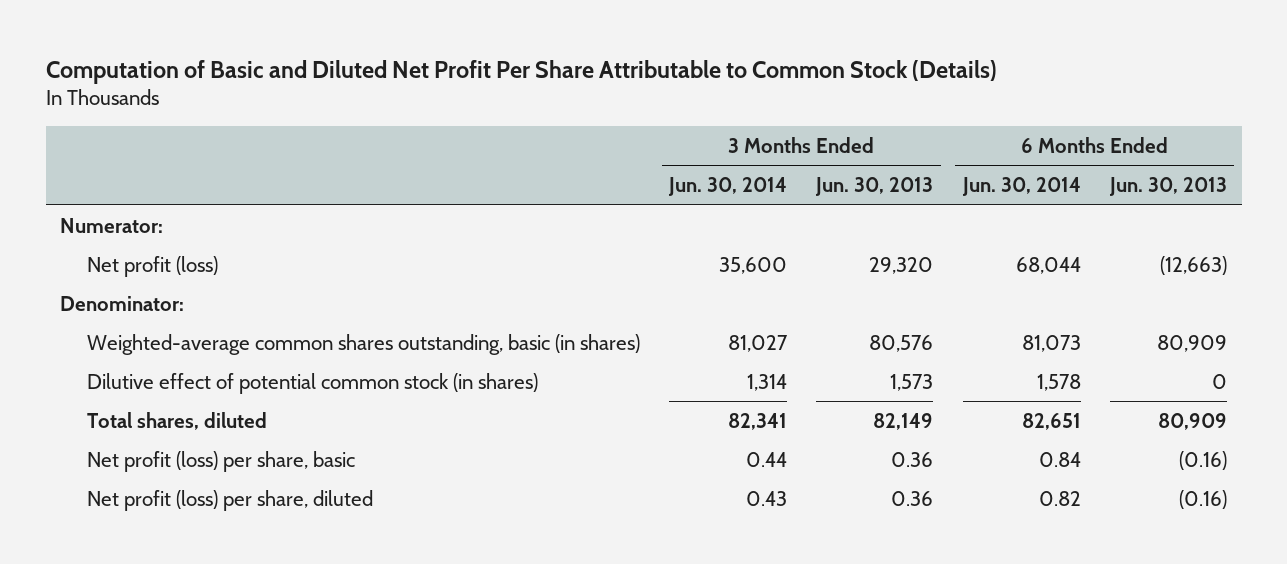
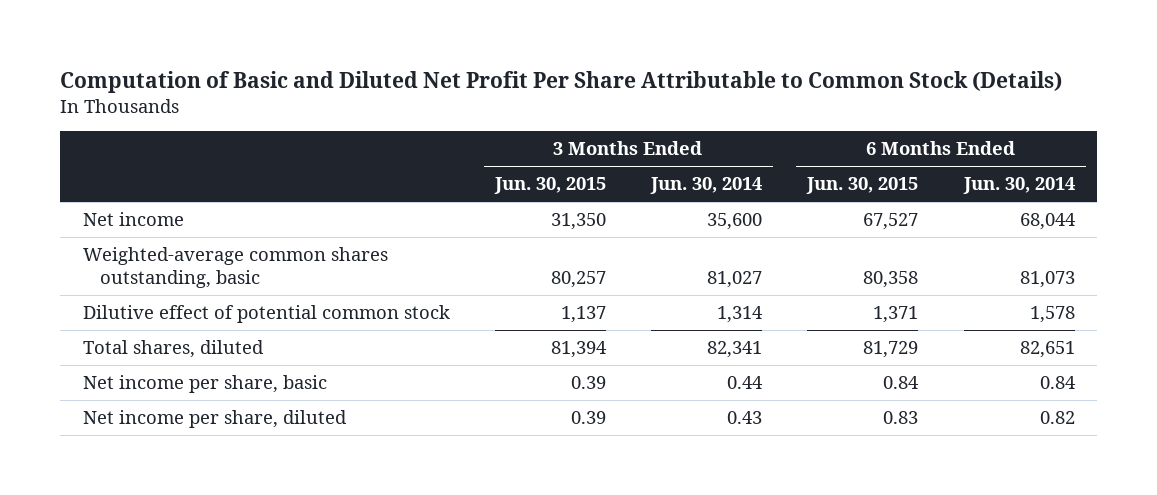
[815,177,934,197] Jun. 30, 2013 -> none
[1108,177,1227,197] Jun. 30, 2013 -> none
none -> [493,177,606,195] Jun. 30, 2015
none -> [806,177,919,195] Jun. 30, 2015
[60,217,164,233] Numerator: -> none
[60,295,185,311] Denominator: -> none
[86,255,218,277] Net profit (loss) -> [82,212,184,227] Net income
[86,333,640,355] Weighted-average common shares outstanding, basic (in shares) -> [82,247,388,288] Weighted-average common shares outstanding, basic
[86,372,538,394] Dilutive effect of potential common stock (in shares) -> [82,305,450,324] Dilutive effect of potential common stock
[86,450,355,472] Net profit (loss) per share, basic -> [82,375,327,394] Net income per share, basic
[86,489,373,511] Net profit (loss) per share, diluted -> [82,410,347,429] Net income per share, diluted

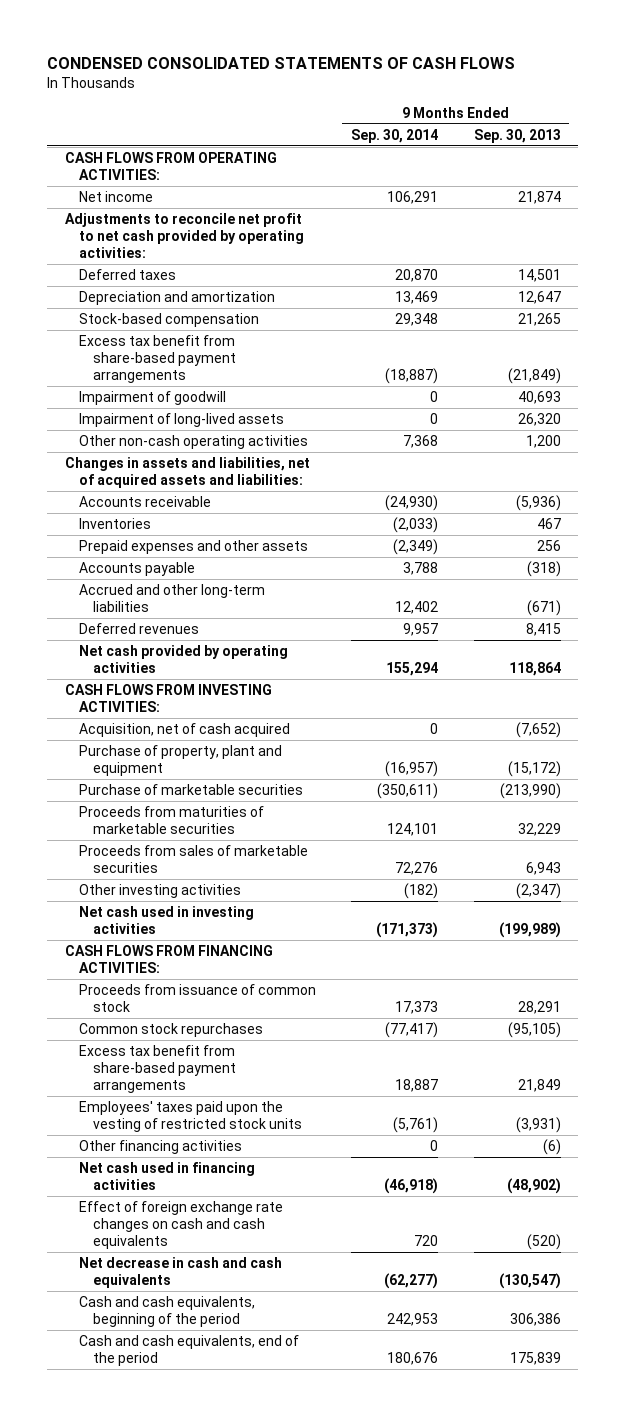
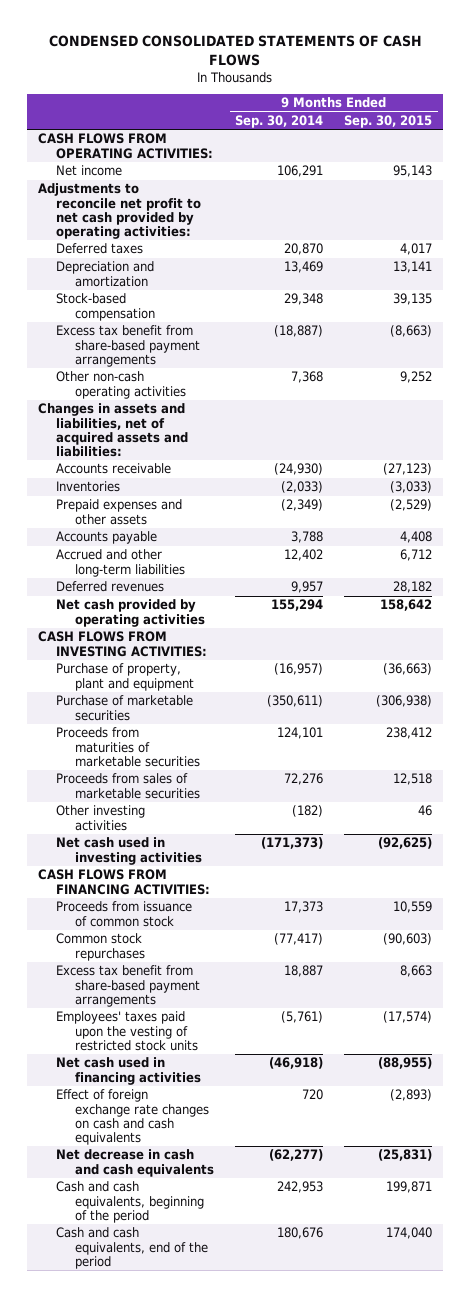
[473,128,561,143] Sep. 30, 2013 -> none
none -> [344,114,433,128] Sep. 30, 2015
[78,390,226,405] Impairment of goodwill -> none
[78,412,284,427] Impairment of long-lived assets -> none
[78,722,290,737] Acquisition, net of cash acquired -> none
[78,1139,242,1154] Other financing activities -> none

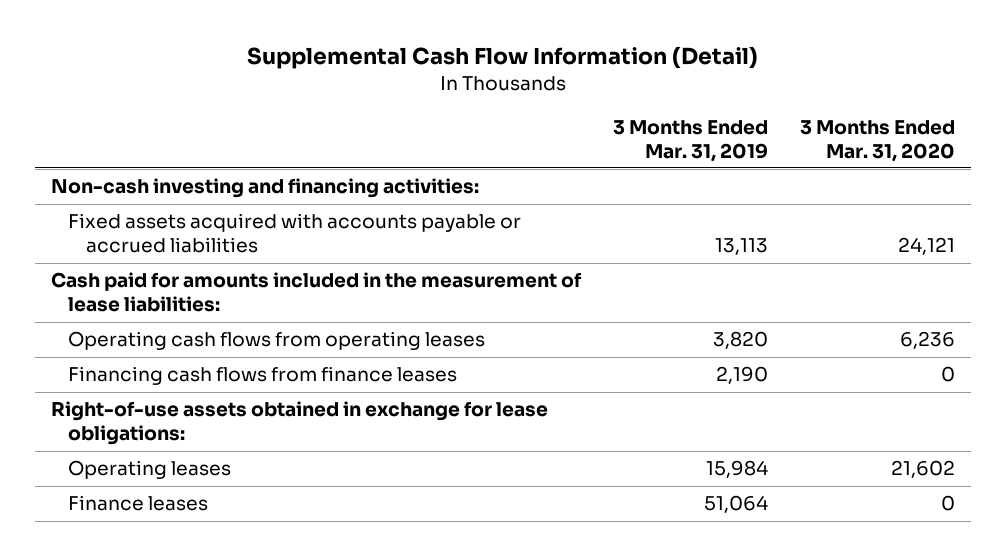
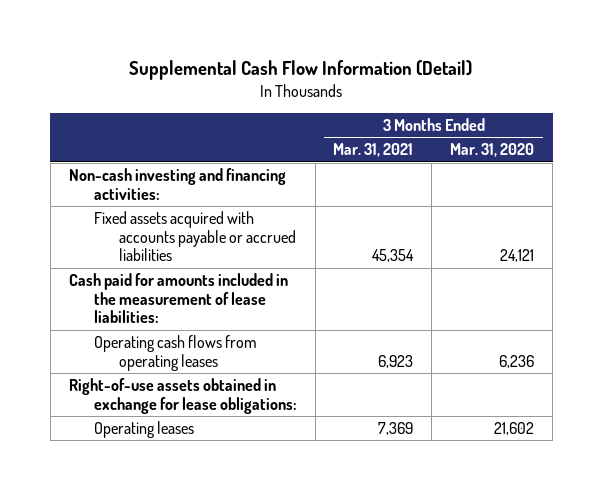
[612,119,768,162] 3 Months Ended Mar. 31, 2019 -> none
none -> [333,143,414,158] Mar. 31, 2021
[68,366,458,386] Financing cash flows from finance leases -> none
[68,495,209,512] Finance leases -> none

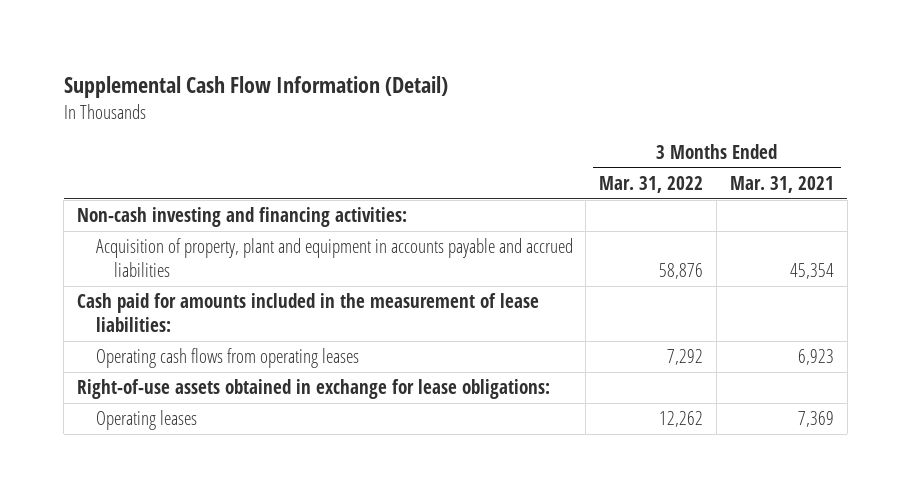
[450,143,535,158] Mar. 31, 2020 -> none
none -> [599,175,704,193] Mar. 31, 2022
[93,211,297,262] Fixed assets acquired with accounts payable or accrued liabilities -> [95,237,573,278] Acquisition of property, plant and equipment in accounts payable and accrued liabilities

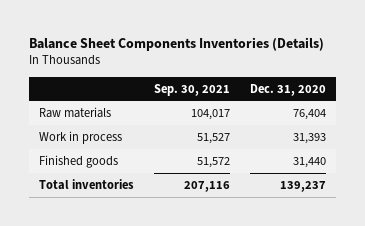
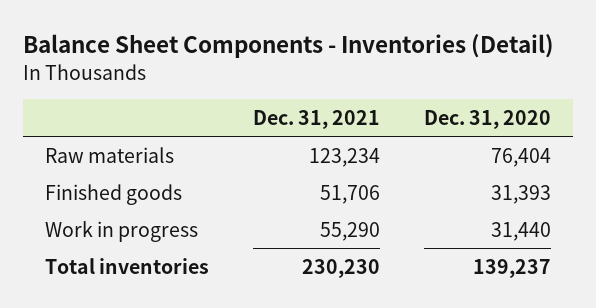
[28,36,324,51] Balance Sheet Components Inventories (Details) -> [23,34,555,59] Balance Sheet Components - Inventories (Detail)
[153,83,230,96] Sep. 30, 2021 -> none
none -> [253,109,381,129] Dec. 31, 2021
[38,130,122,144] Work in process -> [45,183,183,205] Finished goods
[38,154,118,168] Finished goods -> [45,220,199,242] Work in progress

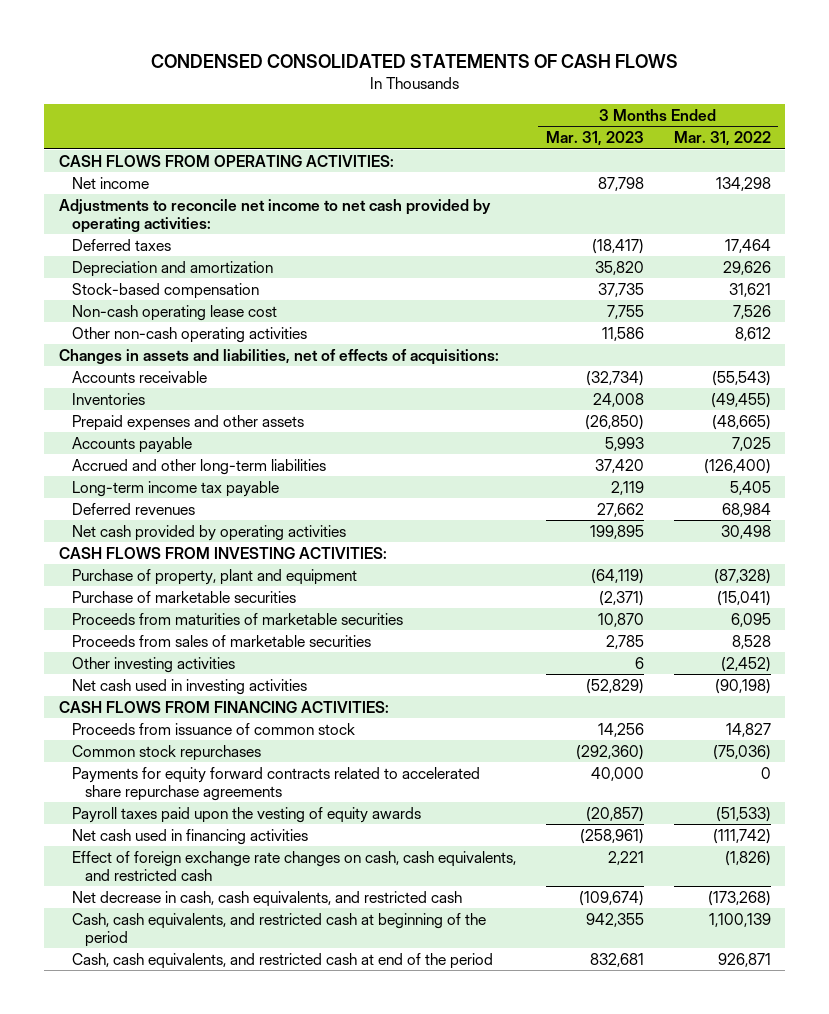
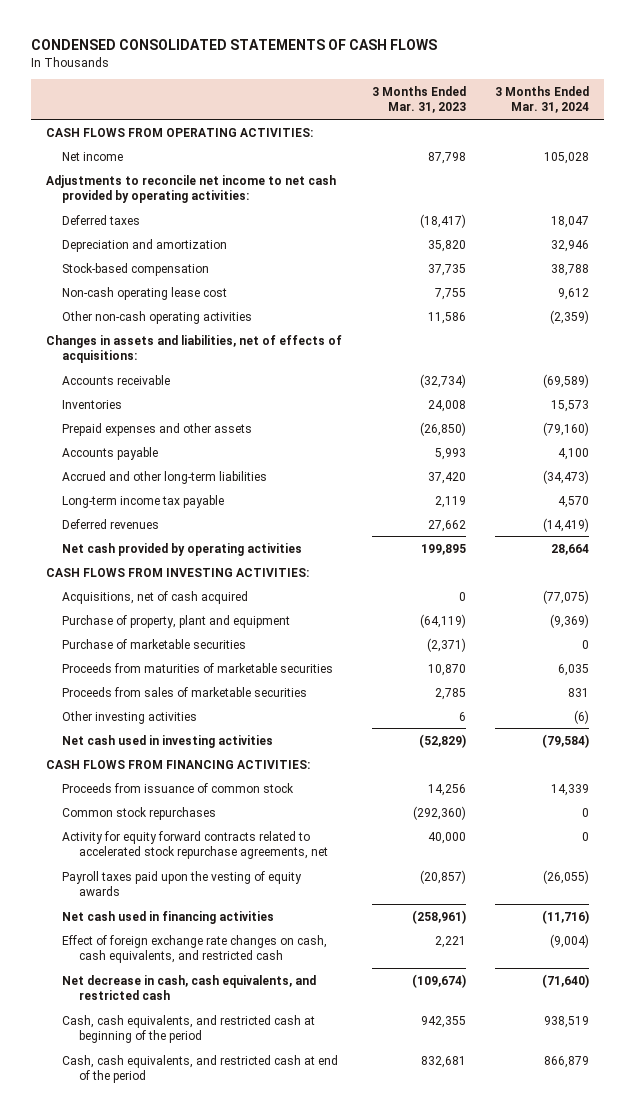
[673,131,771,147] Mar. 31, 2022 -> none
none -> [495,85,590,114] 3 Months Ended Mar. 31, 2024
none -> [62,590,249,604] Acquisitions, net of cash acquired
[71,766,480,801] Payments for equity forward contracts related to accelerated share repurchase agreements -> [62,830,328,860] Activity for equity forward contracts related to accelerated stock repurchase agreements, net

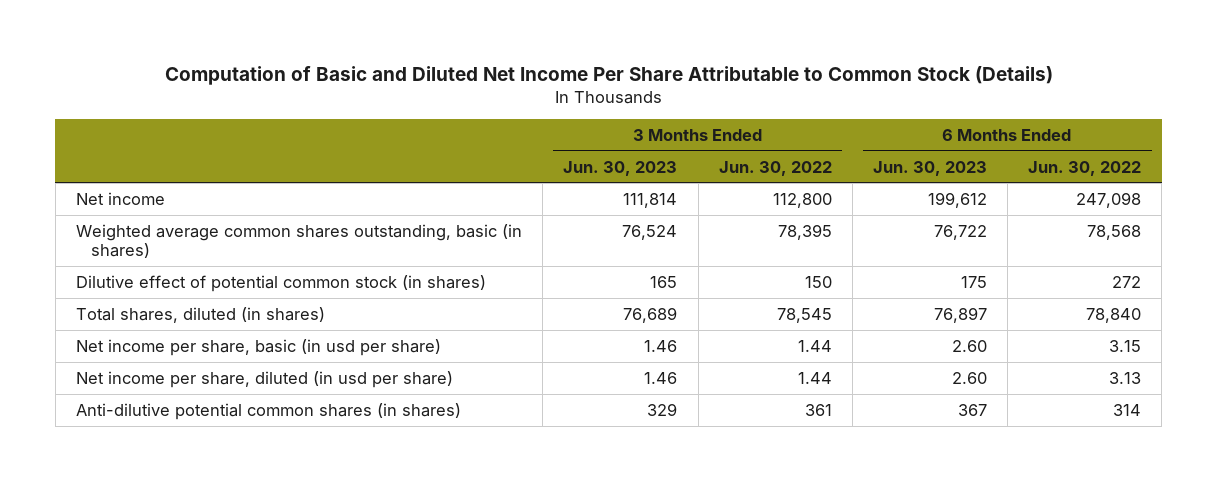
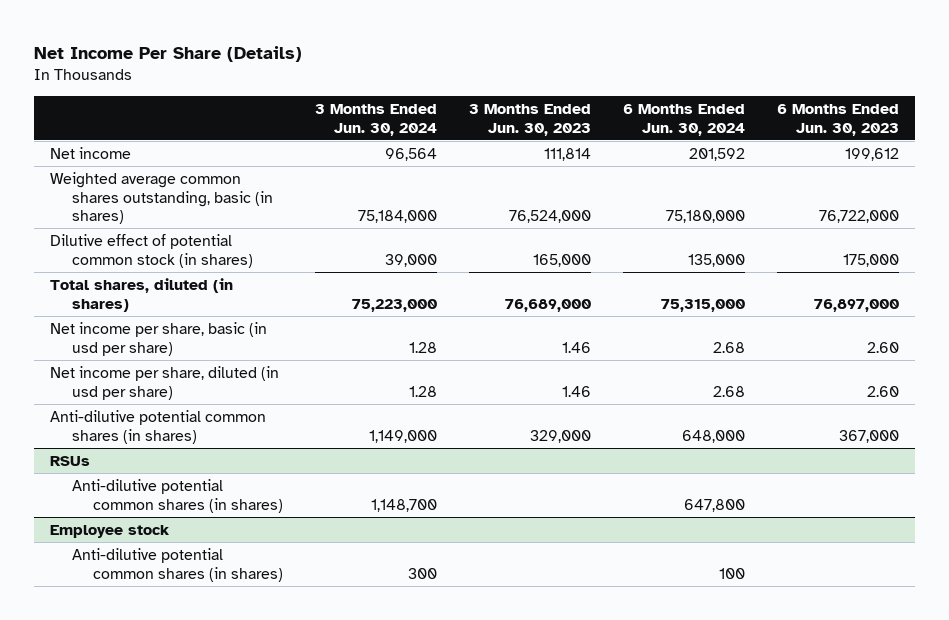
[164,65,1053,85] Computation of Basic and Diluted Net Income Per Share Attributable to Common Stock (Details) -> [34,45,303,62] Net Income Per Share (Details)
[718,160,832,176] Jun. 30, 2022 -> none
[1028,160,1142,176] Jun. 30, 2022 -> none
none -> [315,103,438,136] 3 Months Ended Jun. 30, 2024
none -> [623,103,746,136] 6 Months Ended Jun. 30, 2024
[622,224,678,240] 76,524 -> [509,210,592,224] 76,524,000
[933,224,987,240] 76,722 -> [819,210,900,224] 76,722,000
[650,275,678,288] 165 -> [533,253,592,267] 165,000
[960,275,987,288] 175 -> [843,253,900,267] 175,000
[623,306,678,323] 76,689 -> [505,298,592,312] 76,689,000
[933,306,987,323] 76,897 -> [814,298,900,312] 76,897,000
[647,402,678,416] 329 -> [530,429,592,443] 329,000
[957,403,987,416] 367 -> [839,429,900,443] 367,000
none -> [50,455,91,466] RSUs
none -> [71,478,284,513] Anti-dilutive potential common shares (in shares)
none -> [50,524,171,538] Employee stock
none -> [71,547,284,582] Anti-dilutive potential common shares (in shares)

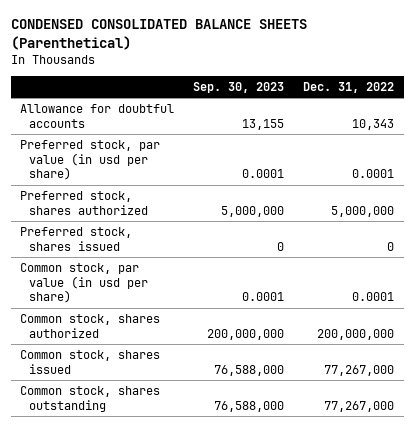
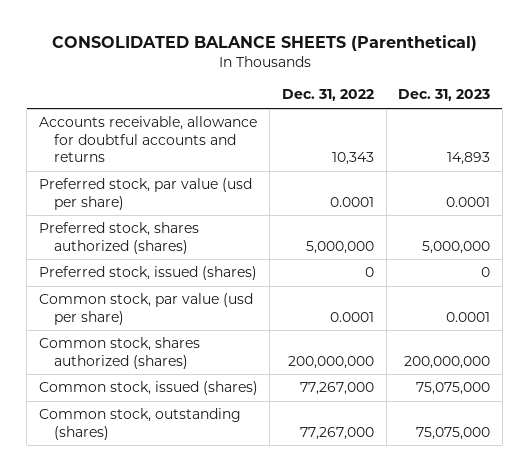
[10,19,307,50] CONDENSED CONSOLIDATED BALANCE SHEETS (Parenthetical) -> [51,35,477,52] CONSOLIDATED BALANCE SHEETS (Parenthetical)
[193,82,285,94] Sep. 30, 2023 -> none
none -> [398,89,491,102] Dec. 31, 2023
[20,104,175,128] Allowance for doubtful accounts -> [38,116,257,162] Accounts receivable, allowance for doubtful accounts and returns
[20,140,161,181] Preferred stock, par value (in usd per share) -> [38,178,252,210] Preferred stock, par value (usd per share)
[20,191,149,215] Preferred stock, shares authorized -> [38,222,199,254] Preferred stock, shares authorized (shares)
[20,227,133,251] Preferred stock, shares issued -> [38,266,257,281] Preferred stock, issued (shares)
[20,263,149,304] Common stock, par value (in usd per share) -> [38,293,253,325] Common stock, par value (usd per share)
[20,314,161,338] Common stock, shares authorized -> [38,337,200,369] Common stock, shares authorized (shares)
[20,350,161,374] Common stock, shares issued -> [38,381,258,396] Common stock, issued (shares)
[20,386,161,412] Common stock, shares outstanding -> [38,408,241,440] Common stock, outstanding (shares)

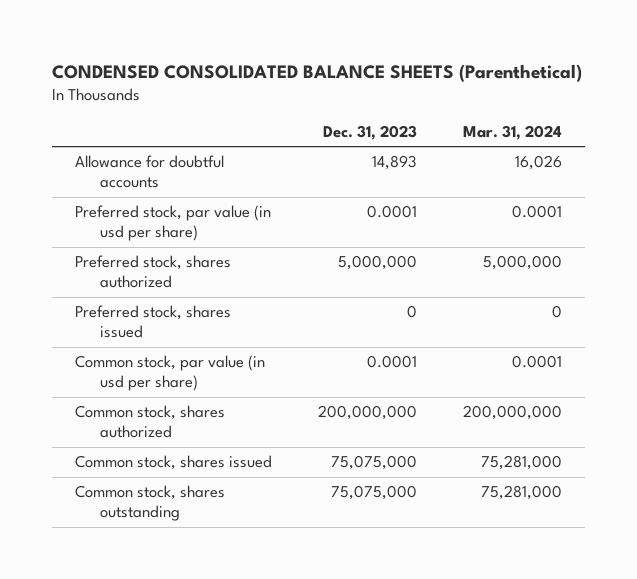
[51,35,477,52] CONSOLIDATED BALANCE SHEETS (Parenthetical) -> [51,63,582,82] CONDENSED CONSOLIDATED BALANCE SHEETS (Parenthetical)
[282,89,375,102] Dec. 31, 2022 -> none
none -> [463,125,563,141] Mar. 31, 2024
[38,116,257,162] Accounts receivable, allowance for doubtful accounts and returns -> [74,155,224,189] Allowance for doubtful accounts
[38,178,252,210] Preferred stock, par value (usd per share) -> [74,205,271,242] Preferred stock, par value (in usd per share)
[38,222,199,254] Preferred stock, shares authorized (shares) -> [74,255,231,289] Preferred stock, shares authorized
[38,266,257,281] Preferred stock, issued (shares) -> [74,305,231,339] Preferred stock, shares issued
[38,293,253,325] Common stock, par value (usd per share) -> [74,355,265,392] Common stock, par value (in usd per share)
[38,337,200,369] Common stock, shares authorized (shares) -> [74,405,225,439] Common stock, shares authorized
[38,381,258,396] Common stock, issued (shares) -> [74,455,272,471] Common stock, shares issued
[38,408,241,440] Common stock, outstanding (shares) -> [74,485,225,522] Common stock, shares outstanding

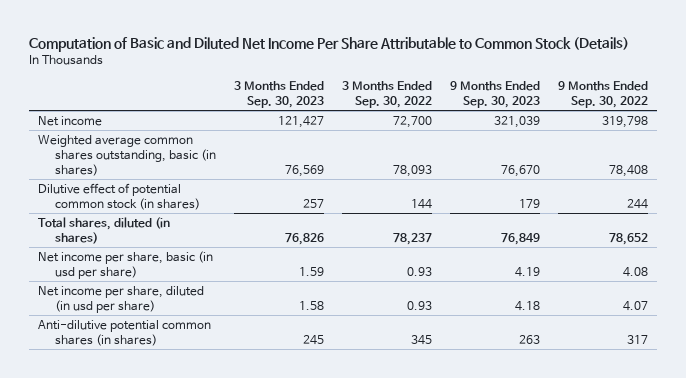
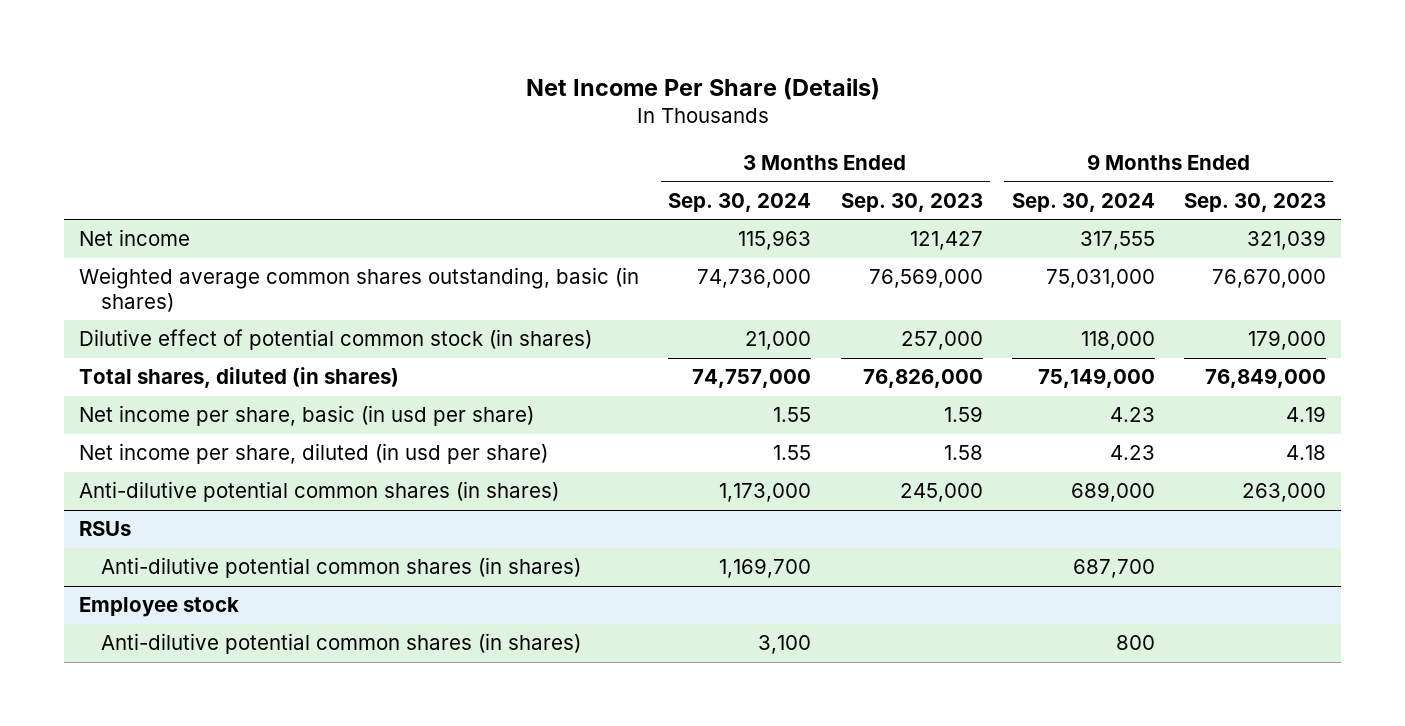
[28,36,629,52] Computation of Basic and Diluted Net Income Per Share Attributable to Common Stock (Details) -> [525,77,880,100] Net Income Per Share (Details)
[342,81,433,109] 3 Months Ended Sep. 30, 2022 -> none
[558,81,649,109] 9 Months Ended Sep. 30, 2022 -> none
none -> [668,192,812,212] Sep. 30, 2024
none -> [1011,192,1155,212] Sep. 30, 2024
[284,165,324,178] 76,569 -> [868,268,983,289] 76,569,000
[501,165,541,178] 76,670 -> [1212,269,1327,289] 76,670,000
[302,198,324,208] 257 -> [900,331,983,351] 257,000
[519,198,541,208] 179 -> [1248,330,1327,351] 179,000
[284,232,324,245] 76,826 -> [862,369,983,389] 76,826,000
[501,232,541,245] 76,849 -> [1205,368,1327,389] 76,849,000
[302,334,324,345] 245 -> [899,483,983,503] 245,000
[519,334,541,344] 263 -> [1242,483,1327,503] 263,000
none -> [78,521,131,537] RSUs
none -> [101,557,582,579] Anti-dilutive potential common shares (in shares)
none -> [78,597,239,618] Employee stock
none -> [101,633,582,655] Anti-dilutive potential common shares (in shares)

